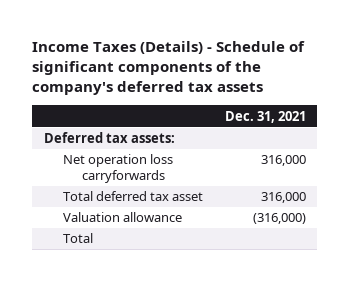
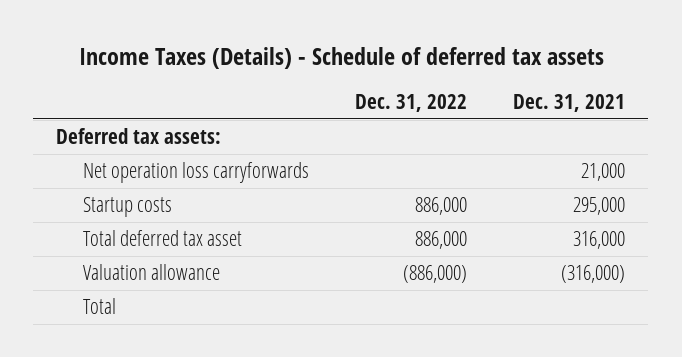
[32,41,306,96] Income Taxes (Details) - Schedule of significant components of the company's deferred tax assets -> [78,46,604,69] Income Taxes (Details) - Schedule of deferred tax assets
none -> [354,94,467,113] Dec. 31, 2022
[261,155,307,167] 316,000 -> [581,163,626,182] 21,000
none -> [82,197,172,218] Startup costs

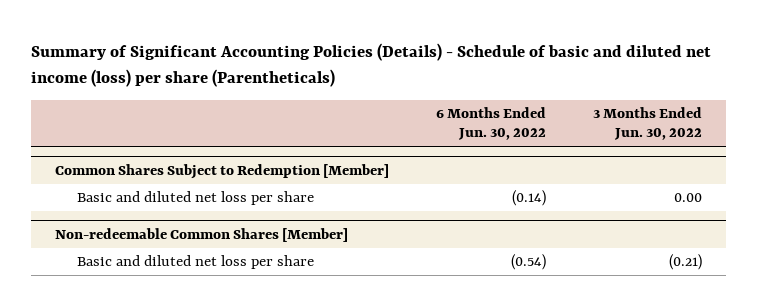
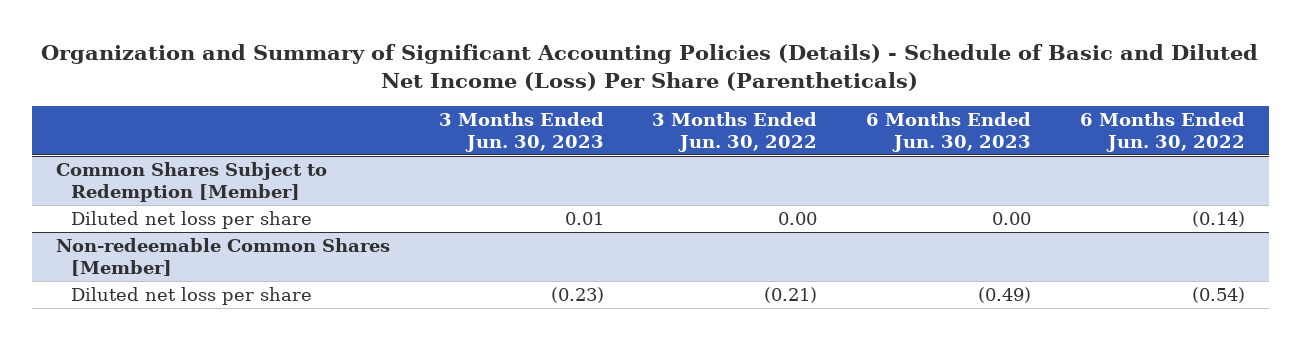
[31,43,712,88] Summary of Significant Accounting Policies (Details) - Schedule of basic and diluted net income (loss) per share (Parentheticals) -> [41,43,1259,91] Organization and Summary of Significant Accounting Policies (Details) - Schedule of Basic and Diluted Net Income (Loss) Per Share (Parentheticals)
none -> [438,111,604,152] 3 Months Ended Jun. 30, 2023
none -> [866,111,1032,152] 6 Months Ended Jun. 30, 2023
[76,191,314,206] Basic and diluted net loss per share -> [71,211,313,230] Diluted net loss per share
[76,255,314,270] Basic and diluted net loss per share -> [71,287,313,306] Diluted net loss per share

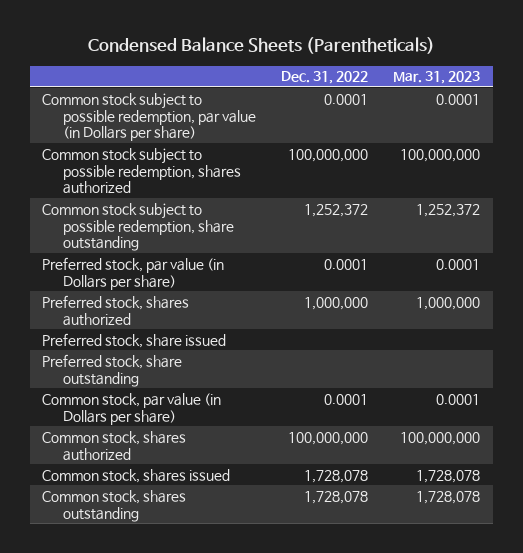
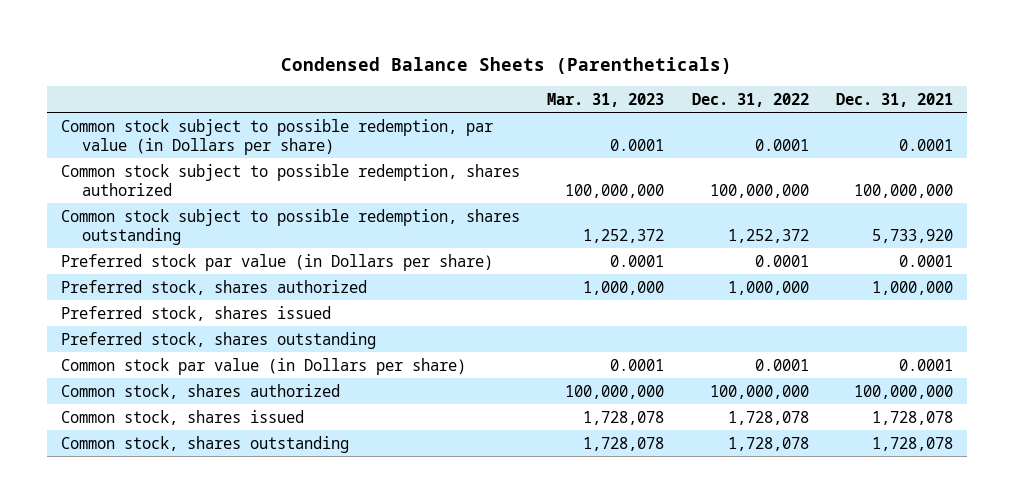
none -> [836,92,954,107] Dec. 31, 2021
[42,202,235,252] Common stock subject to possible redemption, share outstanding -> [60,208,520,245] Common stock subject to possible redemption, shares outstanding
[42,256,225,290] Preferred stock, par value (in Dollars per share) -> [60,253,493,271] Preferred stock par value (in Dollars per share)
[42,332,227,348] Preferred stock, share issued -> [60,305,331,321] Preferred stock, shares issued
[42,353,183,387] Preferred stock, share outstanding -> [60,331,376,349] Preferred stock, shares outstanding
[42,392,222,425] Common stock, par value (in Dollars per share) -> [60,357,466,375] Common stock par value (in Dollars per share)

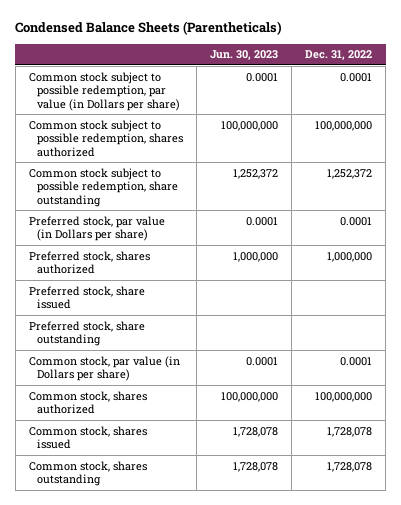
[547,92,665,107] Mar. 31, 2023 -> none
[836,92,954,107] Dec. 31, 2021 -> none
none -> [210,50,279,61] Jun. 30, 2023
[60,208,520,245] Common stock subject to possible redemption, shares outstanding -> [28,167,179,207] Common stock subject to possible redemption, share outstanding
[60,253,493,271] Preferred stock par value (in Dollars per share) -> [28,215,165,242] Preferred stock, par value (in Dollars per share)
[60,305,331,321] Preferred stock, shares issued -> [28,285,145,310] Preferred stock, share issued
[60,331,376,349] Preferred stock, shares outstanding -> [28,320,145,347] Preferred stock, share outstanding
[60,357,466,375] Common stock par value (in Dollars per share) -> [28,355,180,382] Common stock, par value (in Dollars per share)

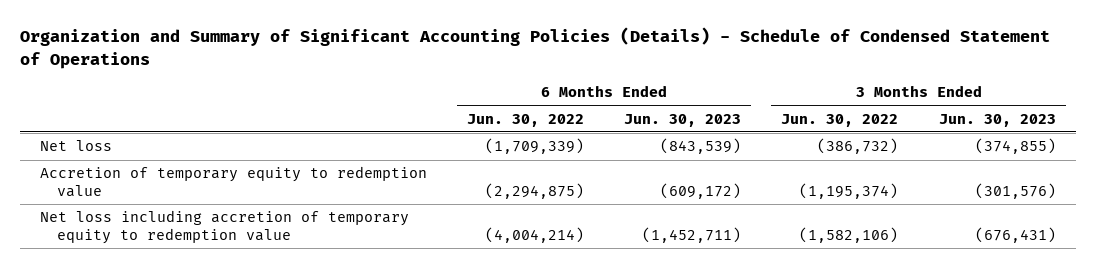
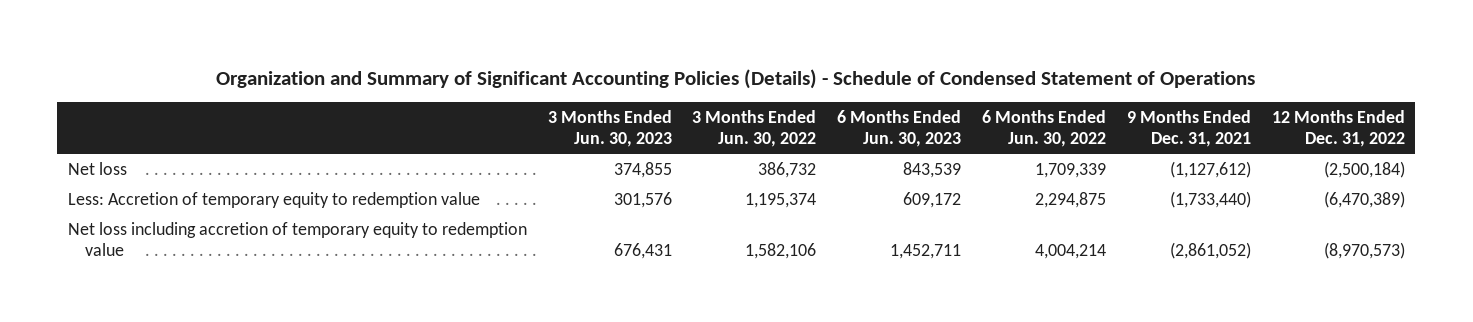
none -> [1127,110,1252,148] 9 Months Ended Dec. 31, 2021
none -> [1271,110,1405,148] 12 Months Ended Dec. 31, 2022
[485,138,585,155] (1,709,339) -> [1035,162,1107,178] 1,709,339
[660,138,742,155] (843,539) -> [903,161,962,178] 843,539
[817,138,899,155] (386,732) -> [758,161,817,178] 386,732
[974,138,1056,155] (374,855) -> [613,161,672,178] 374,855
[40,166,428,197] Accretion of temporary equity to redemption value -> [67,191,480,208] Less: Accretion of temporary equity to redemption value
[485,182,585,199] (2,294,875) -> [1035,191,1107,208] 2,294,875
[660,182,742,199] (609,172) -> [903,191,962,208] 609,172
[799,182,899,199] (1,195,374) -> [745,192,817,208] 1,195,374
[974,182,1056,199] (301,576) -> [613,191,672,208] 301,576
[485,226,585,243] (4,004,214) -> [1035,243,1107,259] 4,004,214
[642,226,742,243] (1,452,711) -> [890,243,962,259] 1,452,711
[799,226,899,243] (1,582,106) -> [745,242,817,259] 1,582,106
[974,226,1056,243] (676,431) -> [613,242,672,259] 676,431

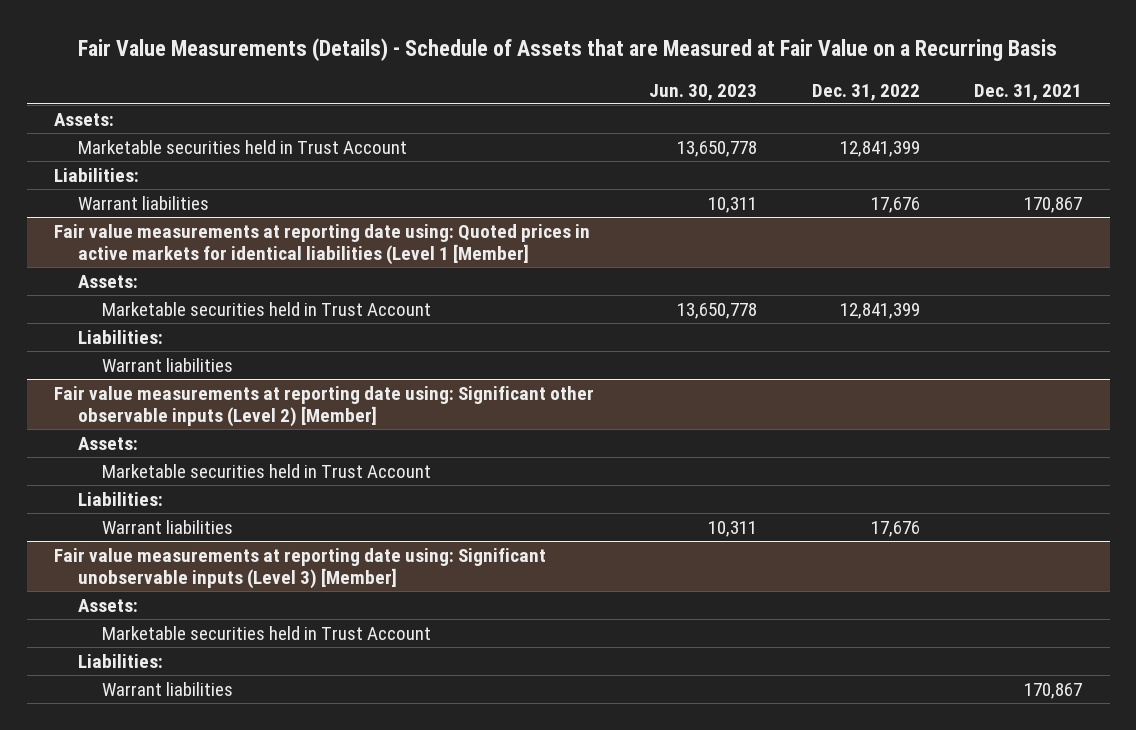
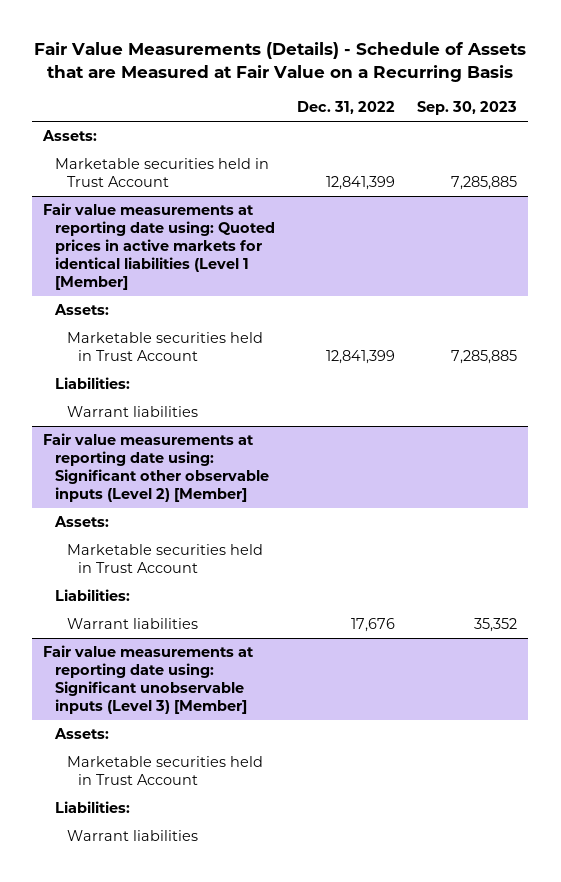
[648,83,757,101] Jun. 30, 2023 -> none
[974,83,1083,101] Dec. 31, 2021 -> none
none -> [417,101,518,116] Sep. 30, 2023
[54,167,140,182] Liabilities: -> none
[77,195,209,210] Warrant liabilities -> none

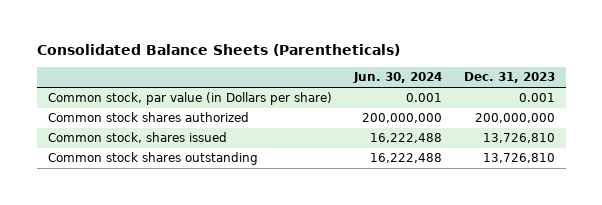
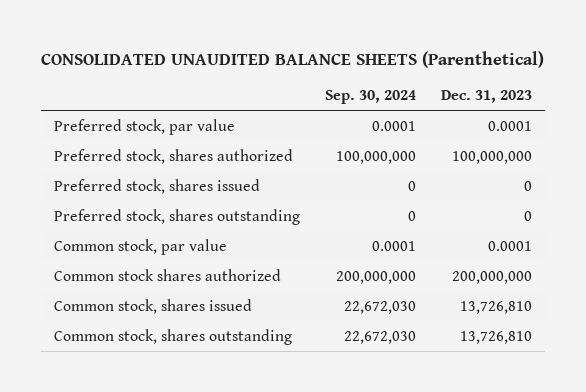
[36,43,400,56] Consolidated Balance Sheets (Parentheticals) -> [41,51,545,69] CONSOLIDATED UNAUDITED BALANCE SHEETS (Parenthetical)
[352,72,442,84] Jun. 30, 2024 -> none
none -> [324,90,416,105] Sep. 30, 2024
none -> [53,118,235,135] Preferred stock, par value
none -> [53,148,293,164] Preferred stock, shares authorized
none -> [53,178,260,194] Preferred stock, shares issued
none -> [53,208,300,225] Preferred stock, shares outstanding
[47,92,332,106] Common stock, par value (in Dollars per share) -> [53,238,227,255] Common stock, par value
[518,93,555,103] 0.001 -> [487,240,532,251] 0.0001
[47,152,258,166] Common stock shares outstanding -> [53,328,292,345] Common stock, shares outstanding

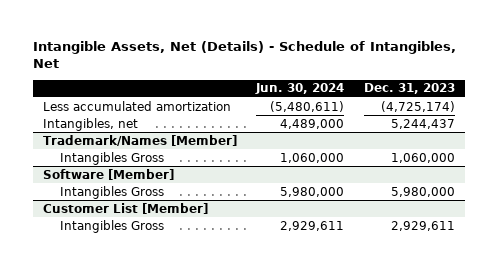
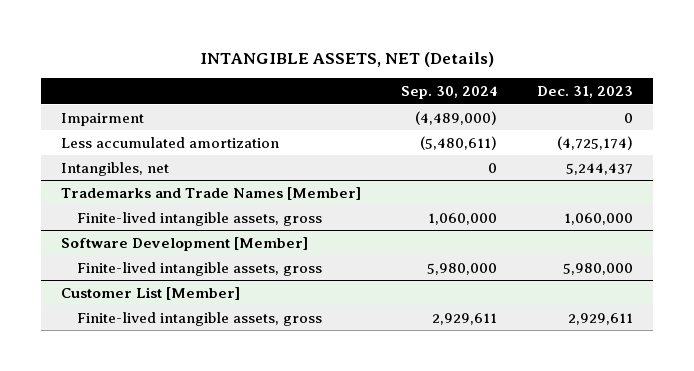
[33,40,457,69] Intangible Assets, Net (Details) - Schedule of Intangibles, Net -> [199,51,494,67] INTANGIBLE ASSETS, NET (Details)
[255,83,345,95] Jun. 30, 2024 -> none
none -> [400,86,497,100] Sep. 30, 2024
none -> [60,112,144,126] Impairment
[42,134,237,146] Trademark/Names [Member] -> [60,186,361,200] Trademarks and Trade Names [Member]
[60,151,165,165] Intangibles Gross -> [77,211,323,226] Finite-lived intangible assets, gross
[42,168,174,180] Software [Member] -> [60,236,308,251] Software Development [Member]
[60,185,165,199] Intangibles Gross -> [77,261,323,276] Finite-lived intangible assets, gross
[60,219,165,233] Intangibles Gross -> [77,311,323,326] Finite-lived intangible assets, gross

